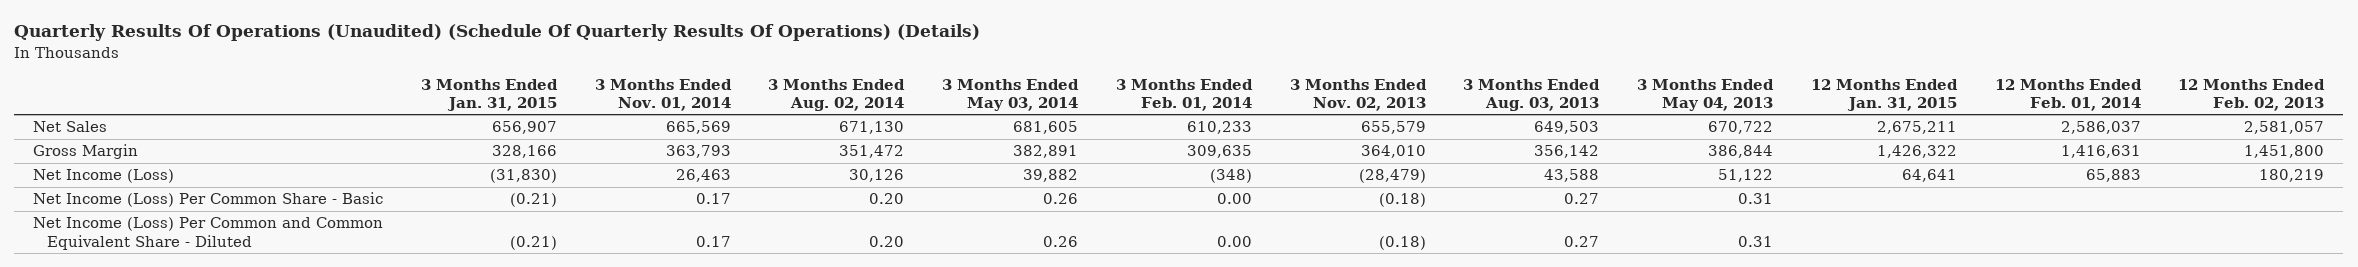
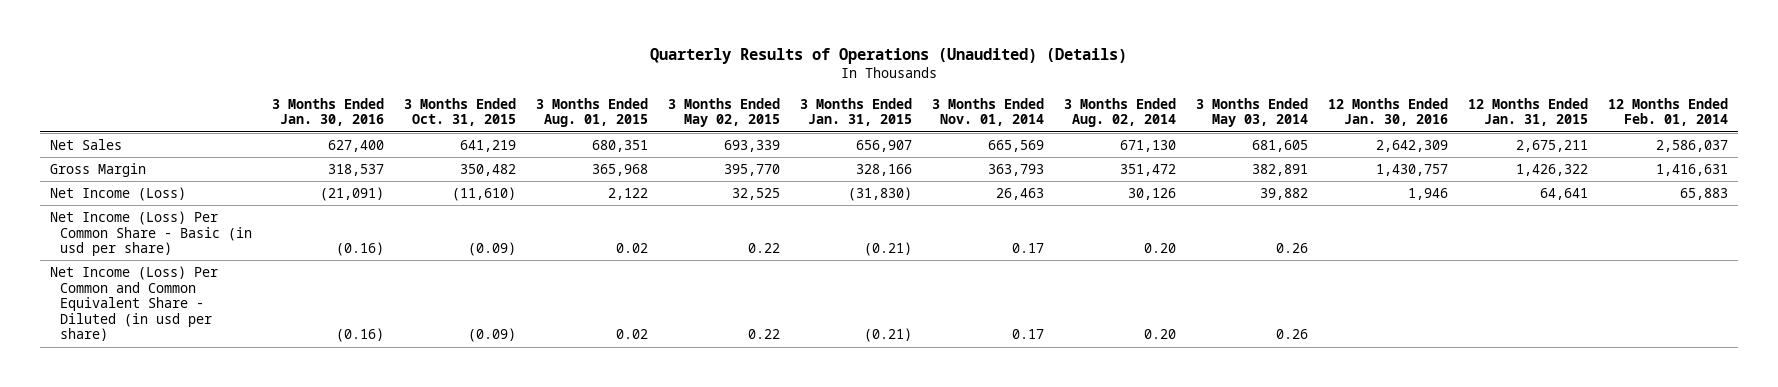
[14,24,981,42] Quarterly Results Of Operations (Unaudited) (Schedule Of Quarterly Results Of Operations) (Details) -> [649,48,1127,65] Quarterly Results of Operations (Unaudited) (Details)
[1115,78,1253,112] 3 Months Ended Feb. 01, 2014 -> none
[1289,78,1427,112] 3 Months Ended Nov. 02, 2013 -> none
[1463,78,1601,112] 3 Months Ended Aug. 03, 2013 -> none
[1637,78,1775,112] 3 Months Ended May 04, 2013 -> none
[2178,78,2326,112] 12 Months Ended Feb. 02, 2013 -> none
none -> [272,97,385,127] 3 Months Ended Jan. 30, 2016
none -> [404,97,517,127] 3 Months Ended Oct. 31, 2015
none -> [536,97,649,128] 3 Months Ended Aug. 01, 2015
none -> [668,97,781,128] 3 Months Ended May 02, 2015
none -> [1328,97,1449,127] 12 Months Ended Jan. 30, 2016
[33,192,384,208] Net Income (Loss) Per Common Share - Basic -> [49,210,253,257] Net Income (Loss) Per Common Share - Basic (in usd per share)
[33,217,384,250] Net Income (Loss) Per Common and Common Equivalent Share - Diluted -> [49,265,218,342] Net Income (Loss) Per Common and Common Equivalent Share - Diluted (in usd per share)

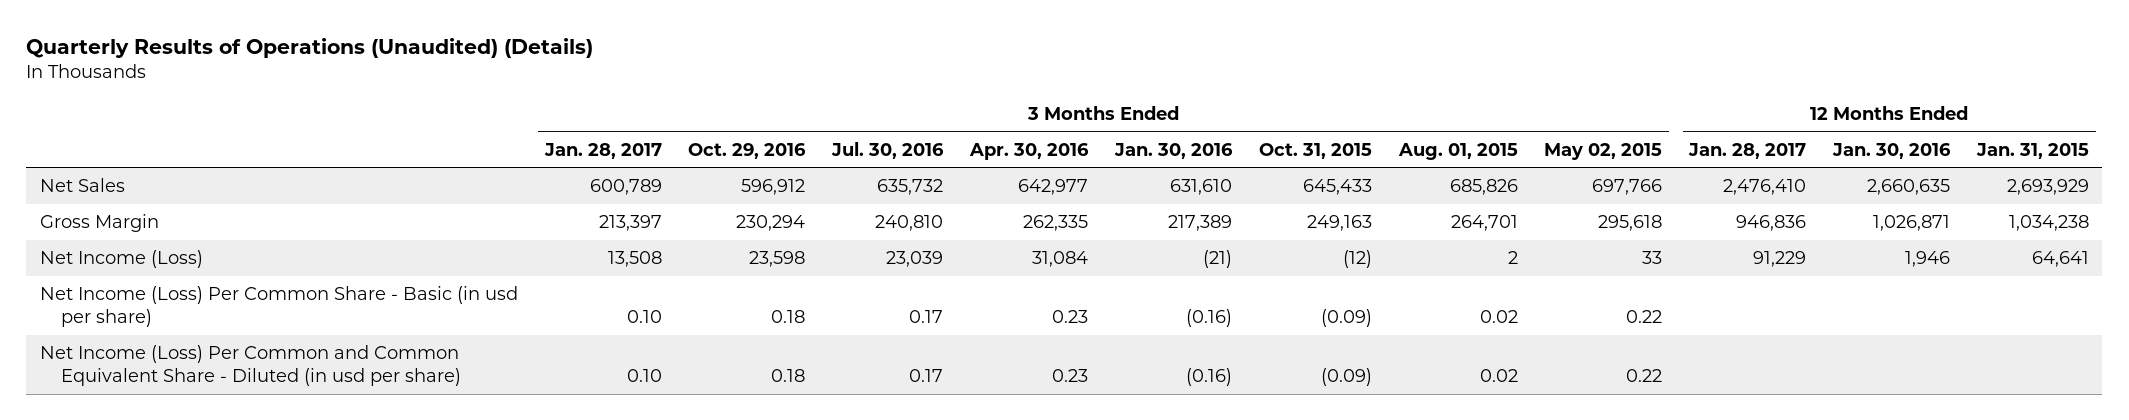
[800,97,913,127] 3 Months Ended Jan. 31, 2015 -> none
[932,97,1045,127] 3 Months Ended Nov. 01, 2014 -> none
[1064,97,1177,128] 3 Months Ended Aug. 02, 2014 -> none
[1196,97,1309,128] 3 Months Ended May 03, 2014 -> none
[1608,97,1729,127] 12 Months Ended Feb. 01, 2014 -> none
none -> [543,142,662,159] Jan. 28, 2017
none -> [688,142,807,159] Oct. 29, 2016
none -> [831,141,945,159] Jul. 30, 2016
none -> [969,142,1090,160] Apr. 30, 2016
none -> [1688,142,1807,159] Jan. 28, 2017
[328,139,385,152] 627,400 -> [1169,179,1232,196] 631,610
[460,139,517,152] 641,219 -> [1302,179,1372,196] 645,433
[592,139,649,152] 680,351 -> [1449,179,1518,196] 685,826
[724,139,781,152] 693,339 -> [1592,179,1663,196] 697,766
[1376,139,1449,152] 2,642,309 -> [1867,179,1951,196] 2,660,635
[1516,139,1589,152] 2,675,211 -> [2007,179,2090,196] 2,693,929
[328,163,385,176] 318,537 -> [1167,215,1232,232] 217,389
[460,163,517,176] 350,482 -> [1306,215,1372,232] 249,163
[592,163,649,176] 365,968 -> [1450,215,1518,232] 264,701
[724,163,781,176] 395,770 -> [1598,215,1663,232] 295,618
[1376,163,1449,176] 1,430,757 -> [1873,215,1951,232] 1,026,871
[1516,163,1589,176] 1,426,322 -> [2009,215,2090,232] 1,034,238
[320,186,385,201] (21,091) -> [1202,250,1232,269] (21)
[452,186,517,201] (11,610) -> [1342,250,1372,269] (12)
[608,187,649,200] 2,122 -> [1507,251,1518,265] 2
[732,187,781,200] 32,525 -> [1642,251,1663,265] 33

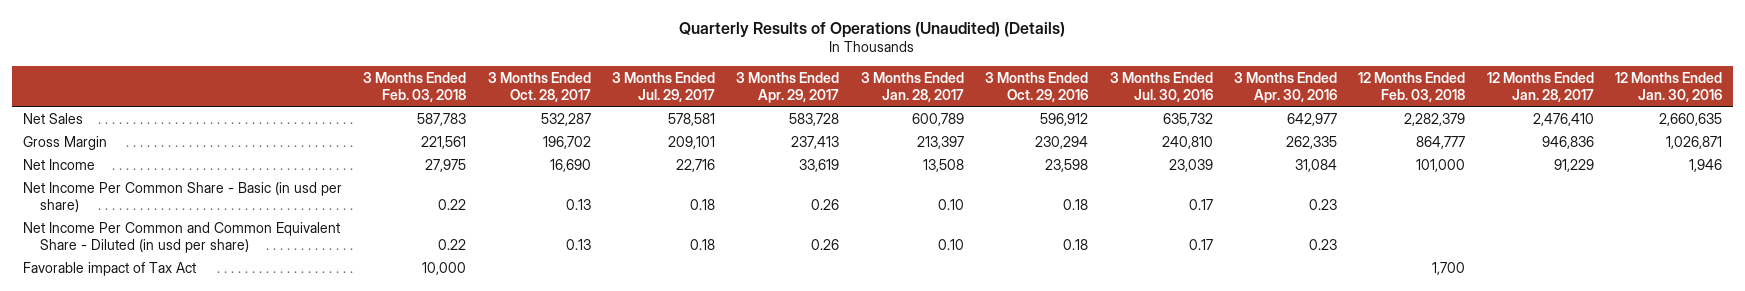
[1113,142,1233,159] Jan. 30, 2016 -> none
[1258,142,1372,159] Oct. 31, 2015 -> none
[1397,142,1518,160] Aug. 01, 2015 -> none
[1544,142,1663,160] May 02, 2015 -> none
[1976,142,2090,159] Jan. 31, 2015 -> none
none -> [363,71,467,102] 3 Months Ended Feb. 03, 2018
none -> [487,71,591,102] 3 Months Ended Oct. 28, 2017
none -> [612,71,716,102] 3 Months Ended Jul. 29, 2017
none -> [736,71,840,103] 3 Months Ended Apr. 29, 2017
none -> [1358,71,1466,102] 12 Months Ended Feb. 03, 2018
[39,250,203,269] Net Income (Loss) -> [22,158,95,170] Net Income
[39,286,518,327] Net Income (Loss) Per Common Share - Basic (in usd per share) -> [22,181,342,212] Net Income Per Common Share - Basic (in usd per share)
[39,345,462,386] Net Income (Loss) Per Common and Common Equivalent Share - Diluted (in usd per share) -> [22,221,340,253] Net Income Per Common and Common Equivalent Share - Diluted (in usd per share)
none -> [22,261,196,276] Favorable impact of Tax Act

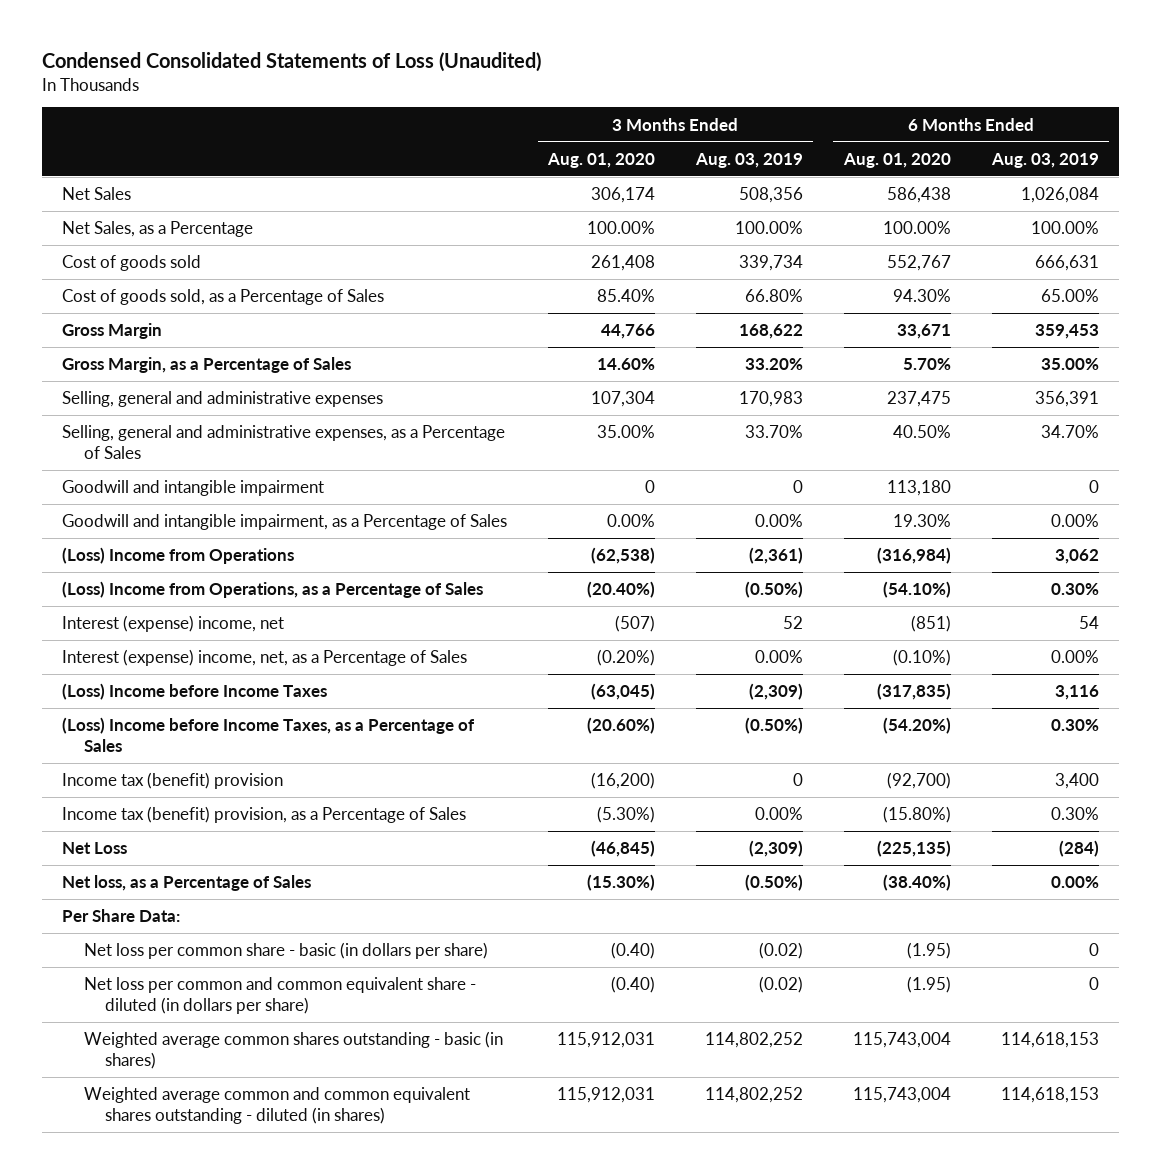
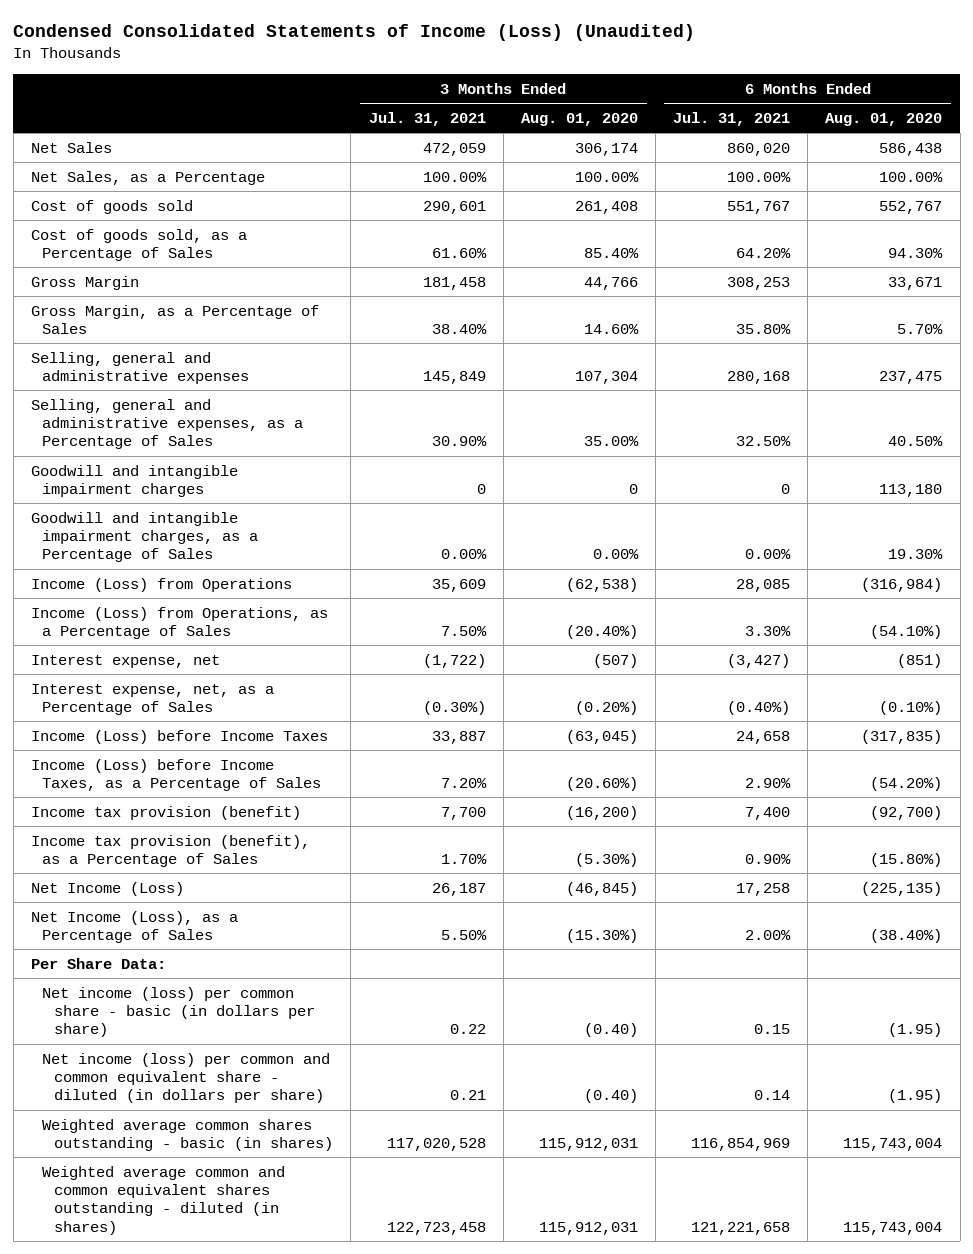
[41,51,541,72] Condensed Consolidated Statements of Loss (Unaudited) -> [13,24,696,42] Condensed Consolidated Statements of Income (Loss) (Unaudited)
[694,152,803,168] Aug. 03, 2019 -> none
[990,152,1099,168] Aug. 03, 2019 -> none
none -> [368,112,486,127] Jul. 31, 2021
none -> [673,112,791,127] Jul. 31, 2021
[61,480,324,497] Goodwill and intangible impairment -> [30,464,238,498] Goodwill and intangible impairment charges
[61,514,507,531] Goodwill and intangible impairment, as a Percentage of Sales -> [30,511,259,563] Goodwill and intangible impairment charges, as a Percentage of Sales
[61,547,294,565] (Loss) Income from Operations -> [30,577,292,592] Income (Loss) from Operations
[61,581,483,599] (Loss) Income from Operations, as a Percentage of Sales -> [30,606,328,640] Income (Loss) from Operations, as a Percentage of Sales
[61,615,284,633] Interest (expense) income, net -> [30,654,220,668] Interest expense, net
[61,649,467,667] Interest (expense) income, net, as a Percentage of Sales -> [30,683,274,716] Interest expense, net, as a Percentage of Sales
[61,683,327,701] (Loss) Income before Income Taxes -> [30,729,328,744] Income (Loss) before Income Taxes
[61,717,475,752] (Loss) Income before Income Taxes, as a Percentage of Sales -> [30,758,322,792] Income (Loss) before Income Taxes, as a Percentage of Sales
[61,772,283,790] Income tax (benefit) provision -> [30,805,301,820] Income tax provision (benefit)
[61,806,466,824] Income tax (benefit) provision, as a Percentage of Sales -> [30,834,310,868] Income tax provision (benefit), as a Percentage of Sales
[61,842,127,855] Net Loss -> [30,881,184,896] Net Income (Loss)
[61,875,311,892] Net loss, as a Percentage of Sales -> [30,910,238,944] Net Income (Loss), as a Percentage of Sales
[83,942,488,960] Net loss per common share - basic (in dollars per share) -> [42,986,316,1038] Net income (loss) per common share - basic (in dollars per share)
[83,977,476,1014] Net loss per common and common equivalent share - diluted (in dollars per share) -> [42,1052,331,1104] Net income (loss) per common and common equivalent share - diluted (in dollars per share)

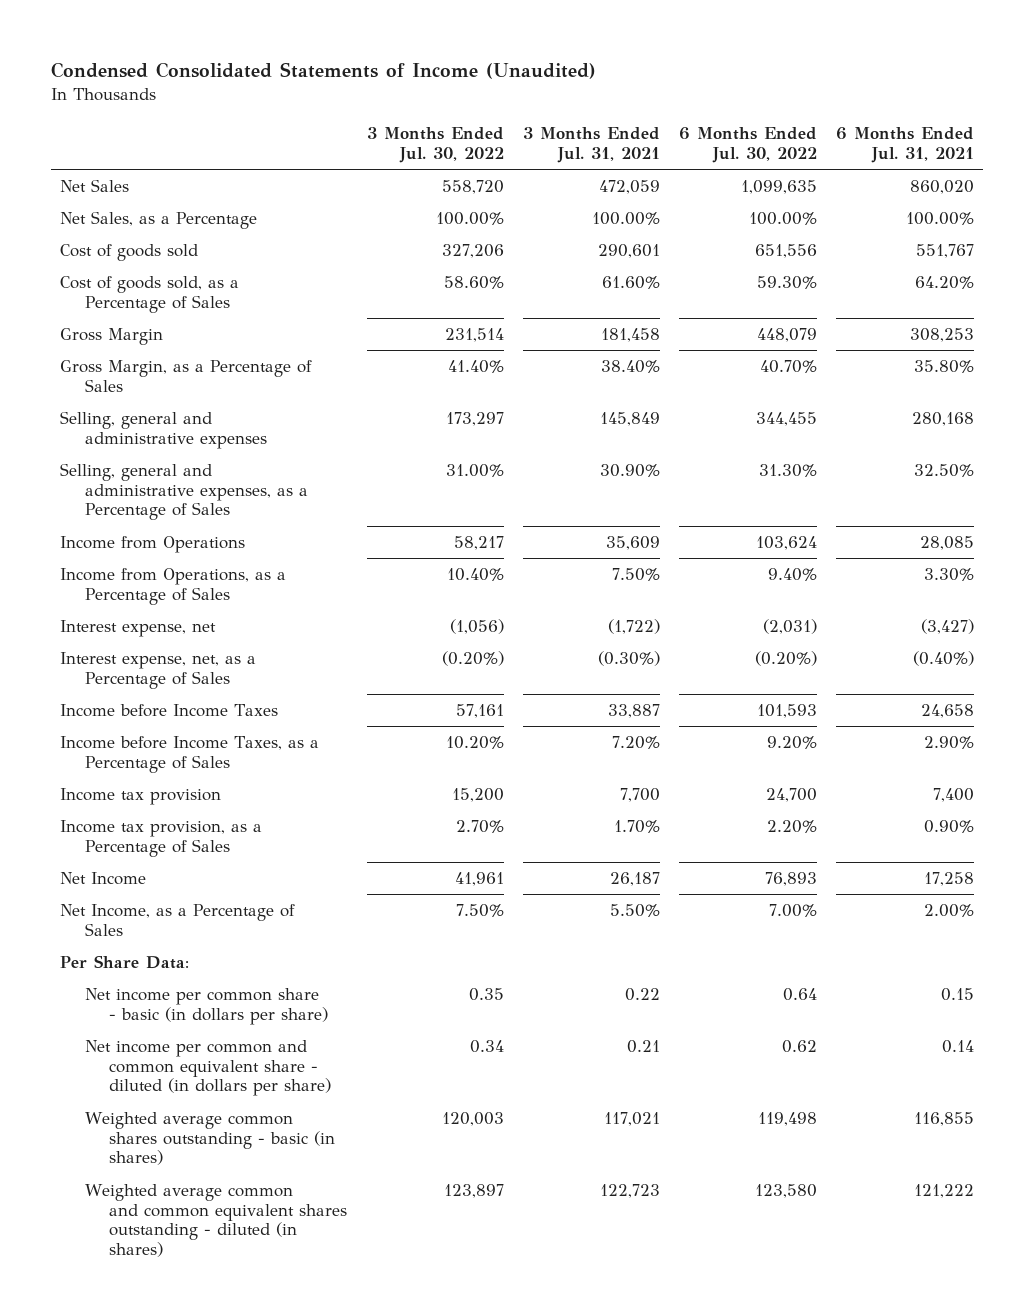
[13,24,696,42] Condensed Consolidated Statements of Income (Loss) (Unaudited) -> [50,62,596,80] Condensed Consolidated Statements of Income (Unaudited)
[520,113,638,127] Aug. 01, 2020 -> none
[825,113,943,127] Aug. 01, 2020 -> none
none -> [366,127,504,163] 3 Months Ended Jul. 30, 2022
none -> [678,127,817,163] 6 Months Ended Jul. 30, 2022
[30,464,238,498] Goodwill and intangible impairment charges -> none
[30,511,259,563] Goodwill and intangible impairment charges, as a Percentage of Sales -> none
[30,577,292,592] Income (Loss) from Operations -> [60,535,246,553] Income from Operations
[30,606,328,640] Income (Loss) from Operations, as a Percentage of Sales -> [60,567,287,605] Income from Operations, as a Percentage of Sales
[30,729,328,744] Income (Loss) before Income Taxes -> [60,703,279,717] Income before Income Taxes
[30,758,322,792] Income (Loss) before Income Taxes, as a Percentage of Sales -> [60,735,320,773] Income before Income Taxes, as a Percentage of Sales
[30,805,301,820] Income tax provision (benefit) -> [60,787,222,805] Income tax provision
[30,834,310,868] Income tax provision (benefit), as a Percentage of Sales -> [60,819,263,857] Income tax provision, as a Percentage of Sales
[30,881,184,896] Net Income (Loss) -> [60,871,147,885] Net Income
[30,910,238,944] Net Income (Loss), as a Percentage of Sales -> [60,903,296,936] Net Income, as a Percentage of Sales
[42,986,316,1038] Net income (loss) per common share - basic (in dollars per share) -> [84,987,329,1025] Net income per common share - basic (in dollars per share)
[42,1052,331,1104] Net income (loss) per common and common equivalent share - diluted (in dollars per share) -> [84,1039,332,1097] Net income per common and common equivalent share - diluted (in dollars per share)
[386,1138,486,1152] 117,020,528 -> [603,1111,660,1126] 117,021
[691,1138,791,1152] 116,854,969 -> [913,1111,974,1126] 116,855
[386,1221,486,1235] 122,723,458 -> [599,1183,660,1198] 122,723
[691,1221,791,1235] 121,221,658 -> [913,1183,974,1198] 121,222

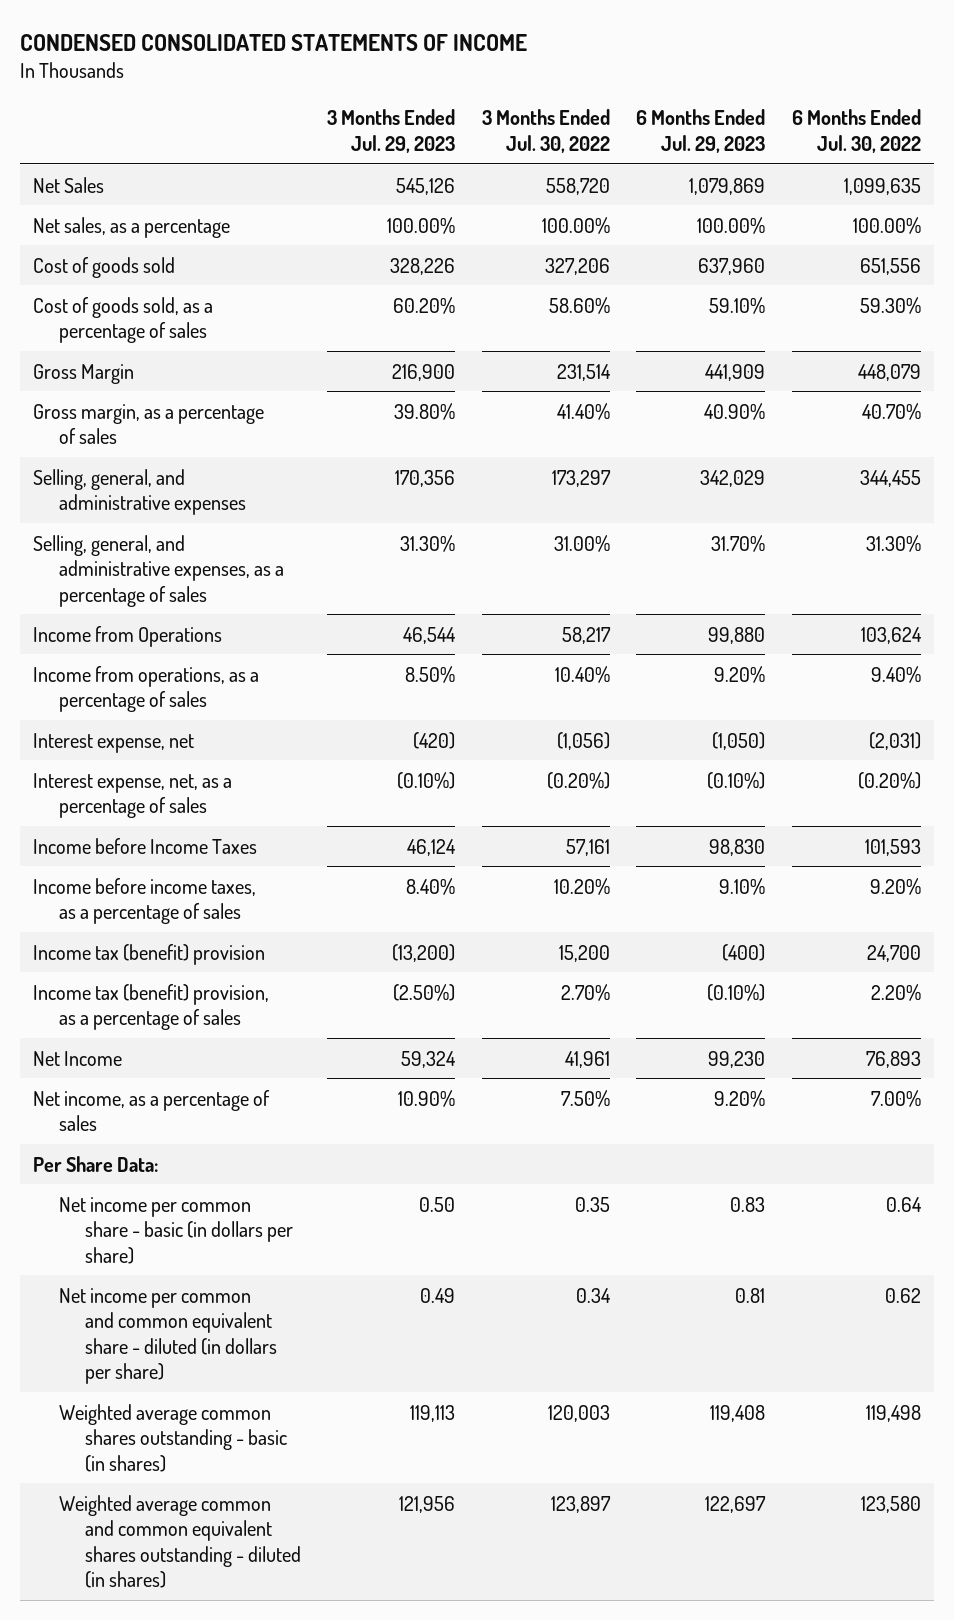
[50,62,596,80] Condensed Consolidated Statements of Income (Unaudited) -> [19,33,527,51] CONDENSED CONSOLIDATED STATEMENTS OF INCOME
[522,127,660,163] 3 Months Ended Jul. 31, 2021 -> none
[835,127,974,163] 6 Months Ended Jul. 31, 2021 -> none
none -> [327,109,456,153] 3 Months Ended Jul. 29, 2023
none -> [636,109,766,153] 6 Months Ended Jul. 29, 2023
[60,210,258,229] Net Sales, as a Percentage -> [33,216,231,238] Net sales, as a percentage
[60,275,240,313] Cost of goods sold, as a Percentage of Sales -> [33,296,214,344] Cost of goods sold, as a percentage of sales
[60,359,313,392] Gross Margin, as a Percentage of Sales -> [33,403,265,445] Gross margin, as a percentage of sales
[60,410,267,449] Selling, general and administrative expenses -> [33,468,247,516] Selling, general, and administrative expenses
[60,462,308,521] Selling, general and administrative expenses, as a Percentage of Sales -> [33,534,285,607] Selling, general, and administrative expenses, as a percentage of sales
[60,567,287,605] Income from Operations, as a Percentage of Sales -> [33,665,260,713] Income from operations, as a percentage of sales
[60,651,257,689] Interest expense, net, as a Percentage of Sales -> [33,772,233,819] Interest expense, net, as a percentage of sales
[60,735,320,773] Income before Income Taxes, as a Percentage of Sales -> [33,877,257,925] Income before income taxes, as a percentage of sales
[60,787,222,805] Income tax provision -> [33,943,266,965] Income tax (benefit) provision
[60,819,263,857] Income tax provision, as a Percentage of Sales -> [33,983,270,1031] Income tax (benefit) provision, as a percentage of sales
[60,903,296,936] Net Income, as a Percentage of Sales -> [33,1089,271,1132] Net income, as a percentage of sales

